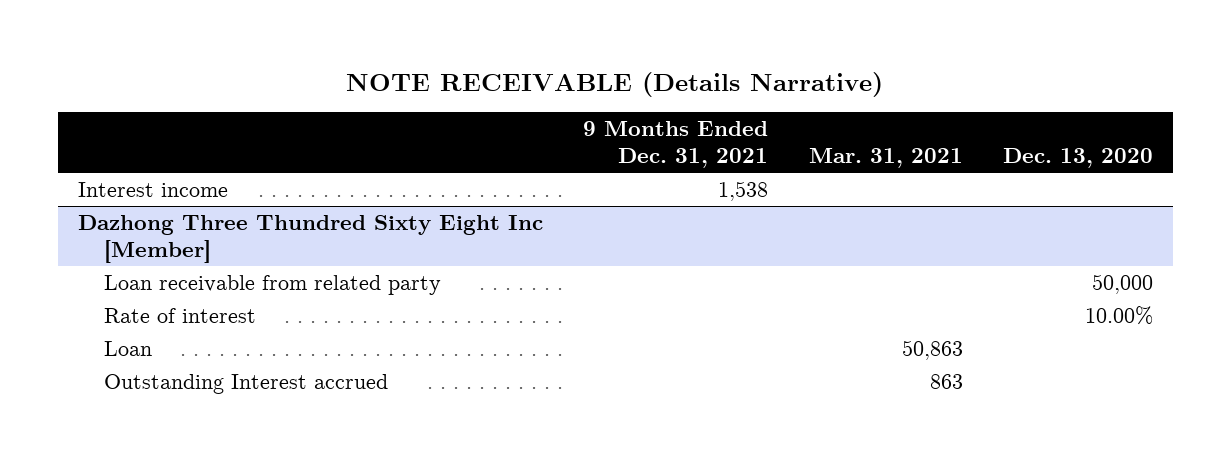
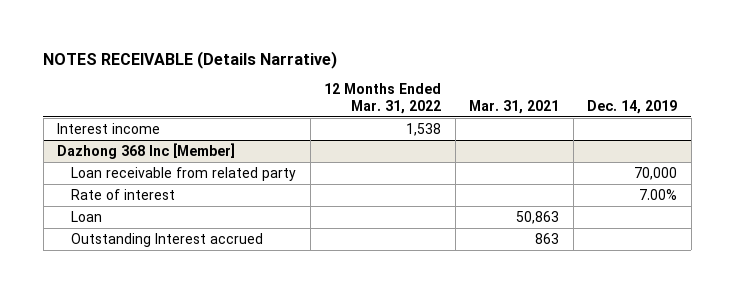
[346,71,884,97] NOTE RECEIVABLE (Details Narrative) -> [43,50,338,69] NOTES RECEIVABLE (Details Narrative)
[583,121,769,169] 9 Months Ended Dec. 31, 2021 -> none
[1003,148,1154,169] Dec. 13, 2020 -> none
none -> [324,83,442,115] 12 Months Ended Mar. 31, 2022
none -> [587,100,678,115] Dec. 14, 2019
[77,215,543,263] Dazhong Three Thundred Sixty Eight Inc [Member] -> [57,142,236,159] Dazhong 368 Inc [Member]

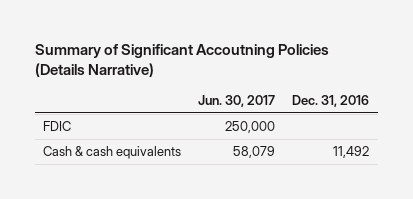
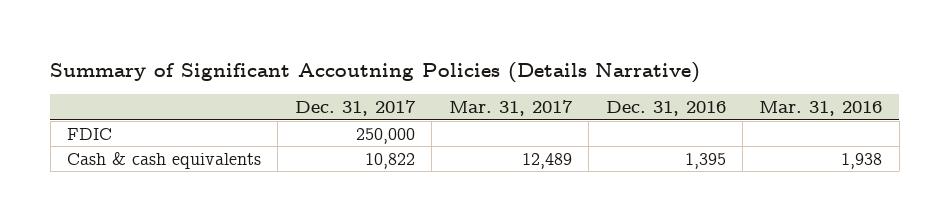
[198,95,276,108] Jun. 30, 2017 -> none
none -> [294,99,416,116] Dec. 31, 2017
none -> [448,99,573,116] Mar. 31, 2017
none -> [759,100,883,116] Mar. 31, 2016
[333,146,370,159] 11,492 -> [684,152,726,169] 1,395

